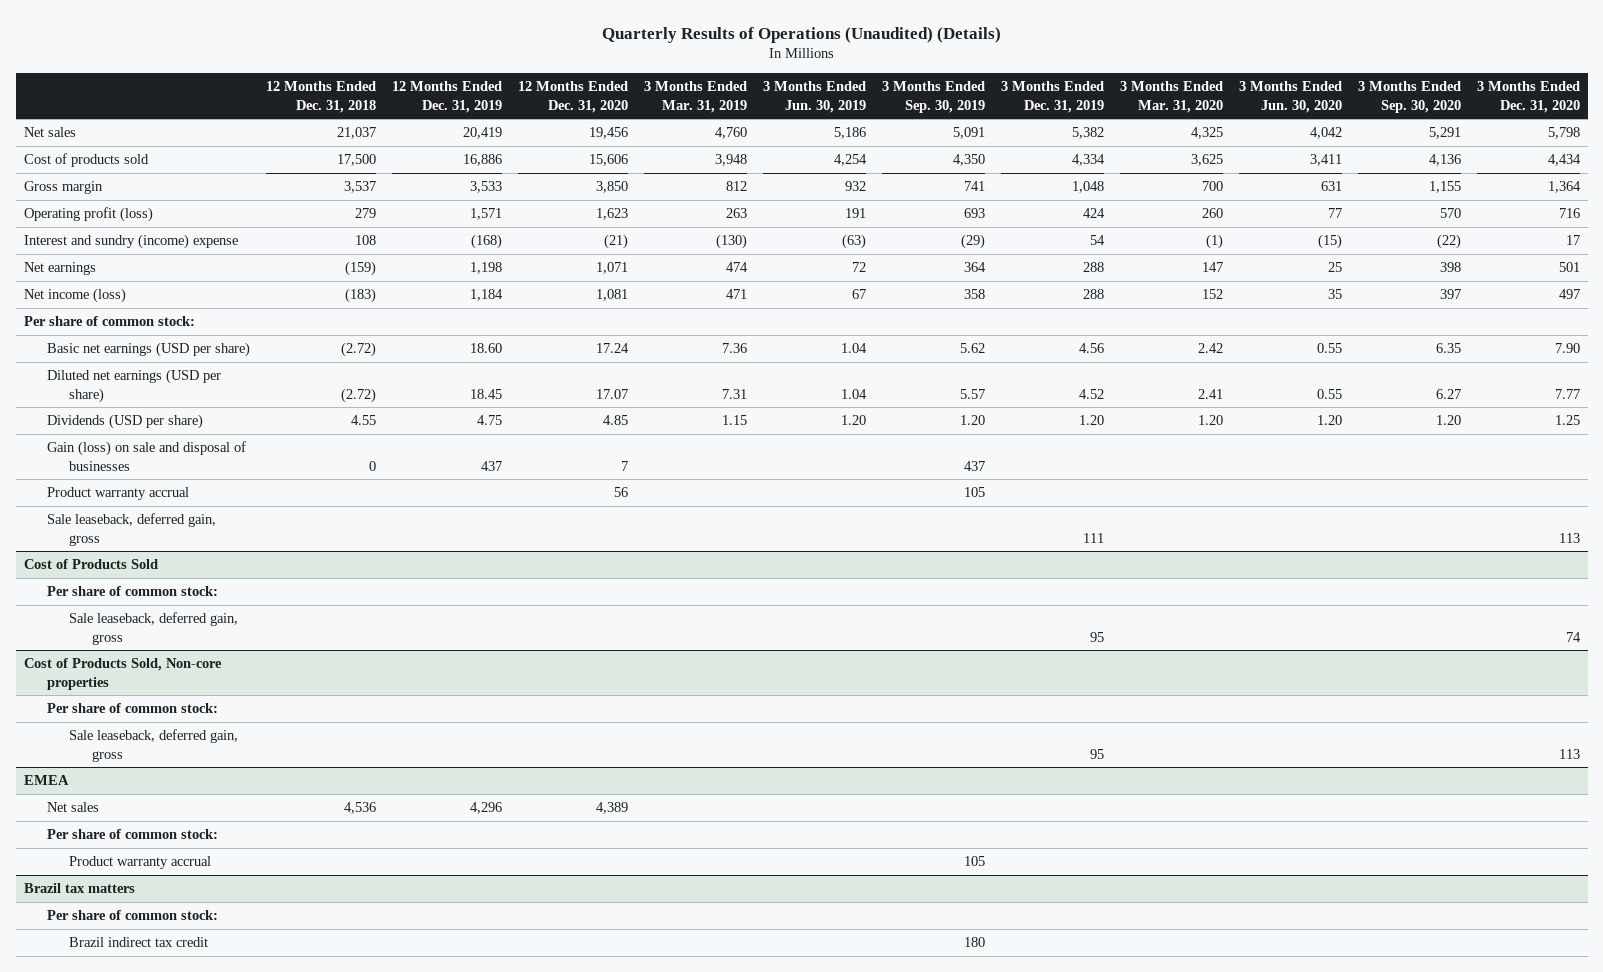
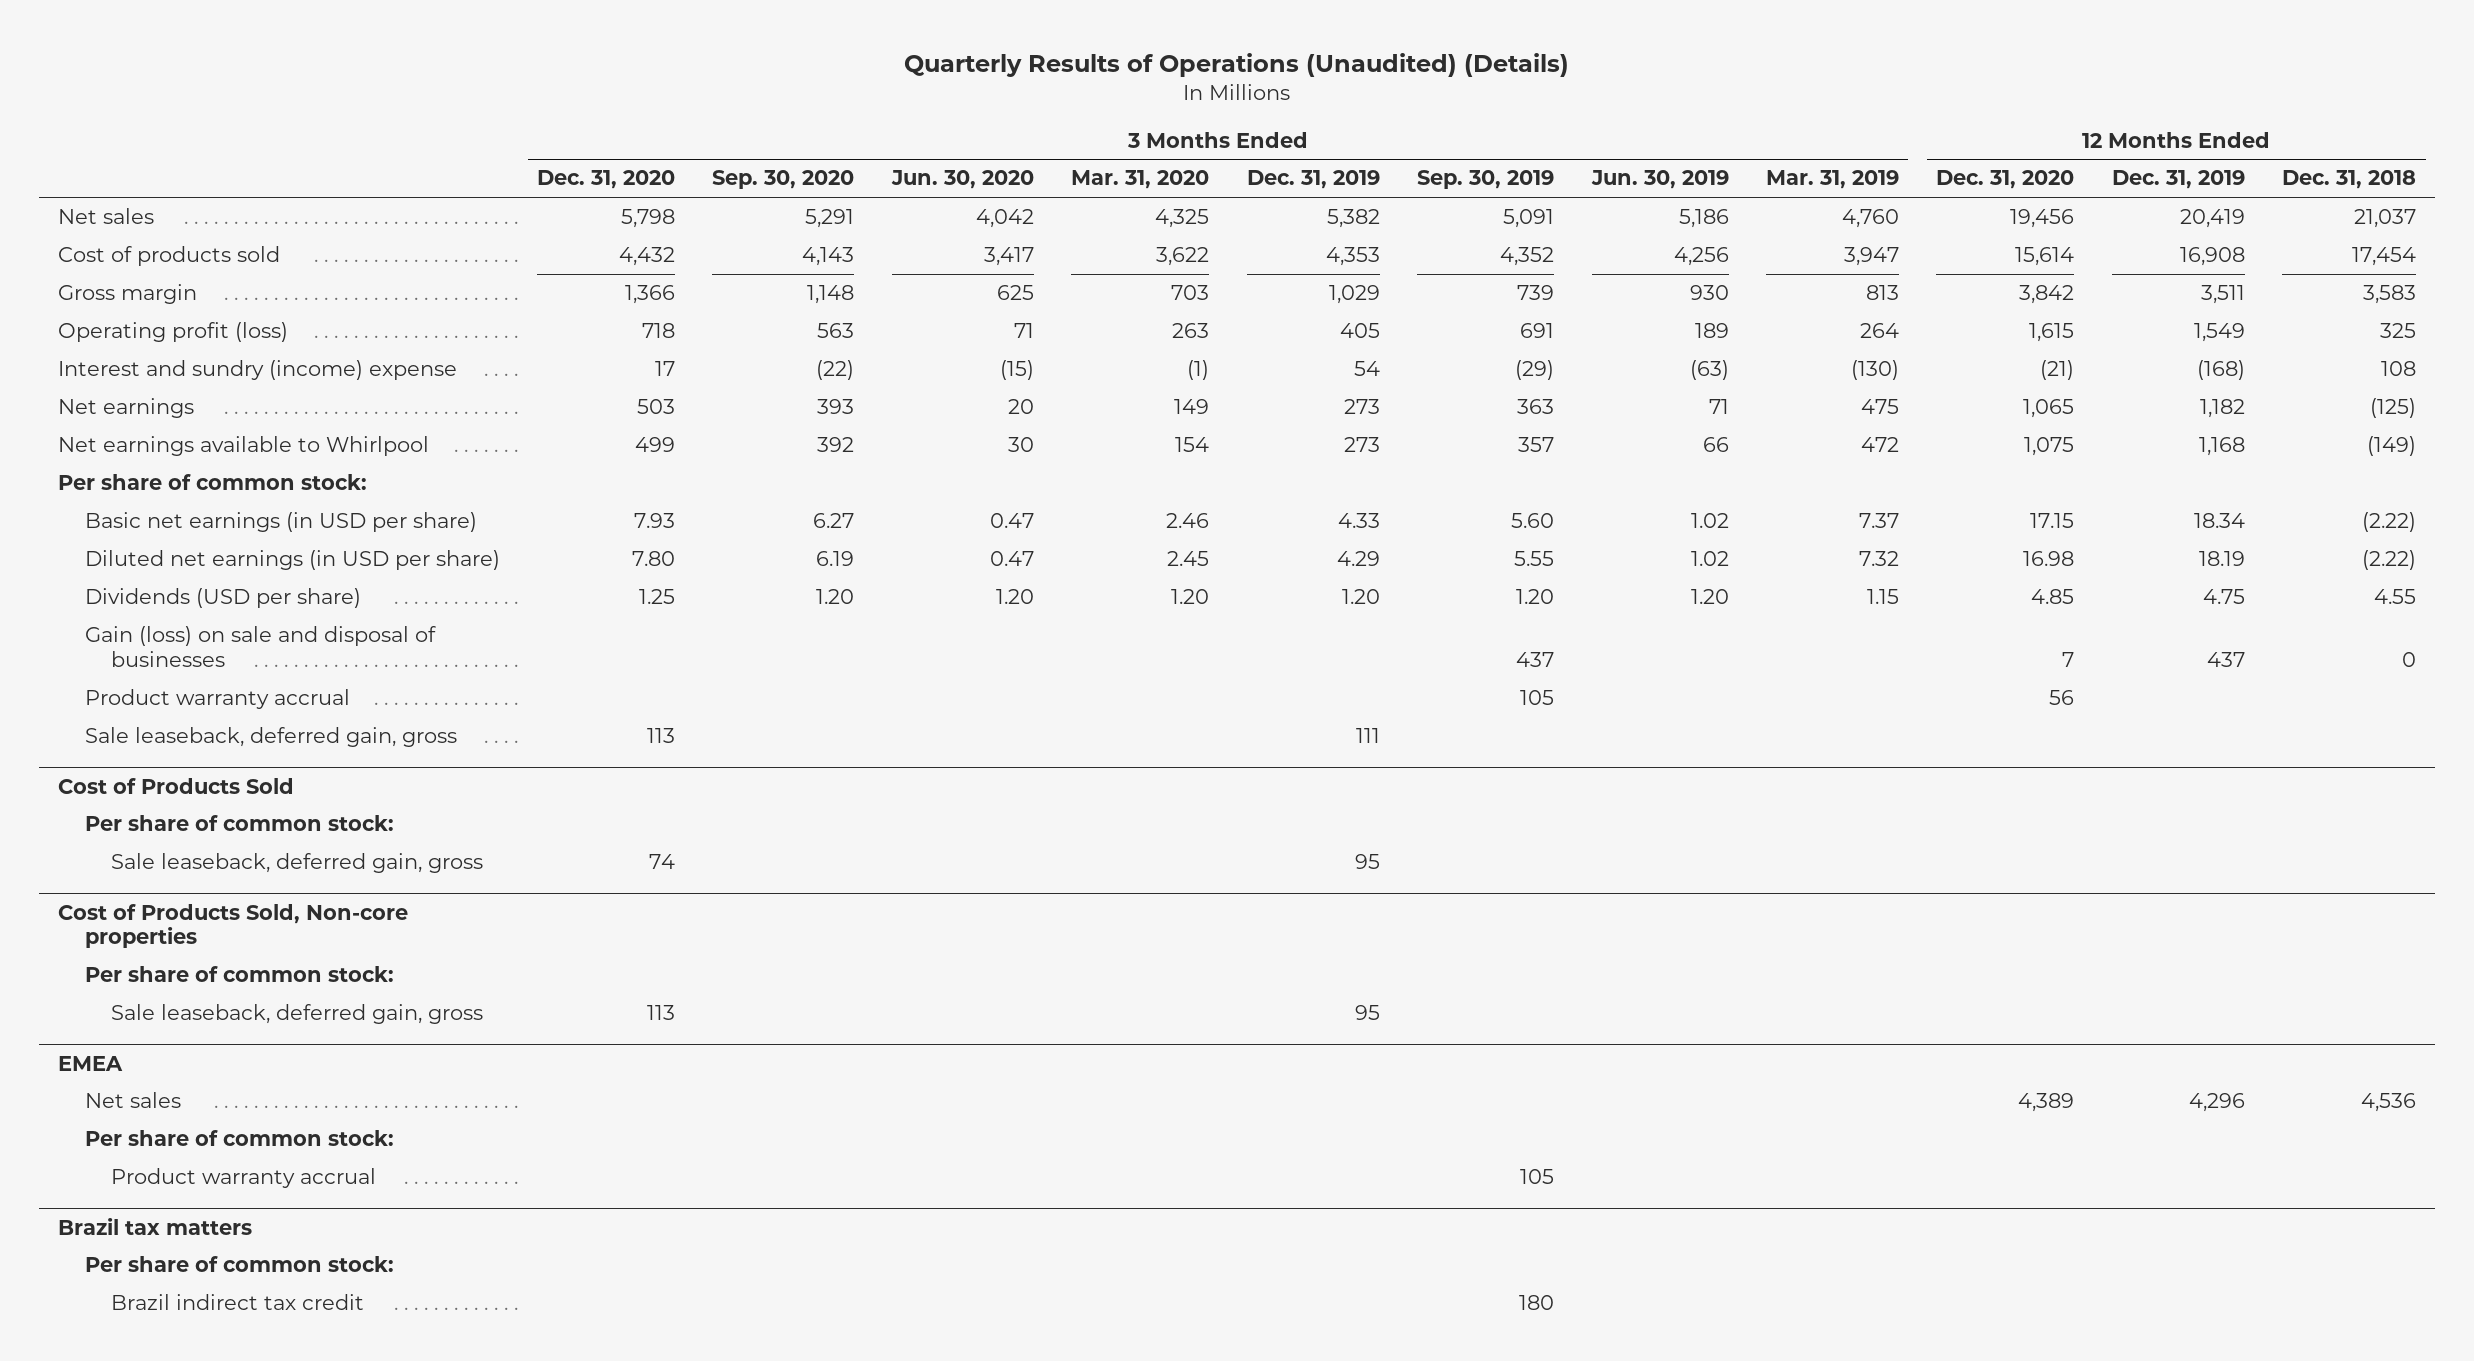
[336,154,376,167] 17,500 -> [2352,247,2417,267] 17,454
[462,154,502,167] 16,886 -> [2179,247,2245,267] 16,908
[588,154,628,167] 15,606 -> [2015,247,2075,267] 15,614
[714,154,747,167] 3,948 -> [1844,247,1900,267] 3,947
[833,154,867,167] 4,254 -> [1673,247,1729,267] 4,256
[952,154,985,167] 4,350 -> [1500,247,1555,267] 4,352
[1071,154,1105,167] 4,334 -> [1325,247,1380,267] 4,353
[1190,154,1223,167] 3,625 -> [1156,247,1210,267] 3,622
[1309,154,1342,167] 3,411 -> [983,247,1034,267] 3,417
[1428,154,1461,167] 4,136 -> [802,247,855,267] 4,143
[1547,154,1581,167] 4,434 -> [619,247,676,267] 4,432
[343,181,376,194] 3,537 -> [2363,285,2417,305] 3,583
[469,181,502,194] 3,533 -> [2200,285,2245,305] 3,511
[595,181,628,194] 3,850 -> [2019,285,2075,305] 3,842
[725,181,747,192] 812 -> [1866,285,1900,301] 813
[844,181,866,192] 932 -> [1689,285,1729,301] 930
[963,181,985,192] 741 -> [1517,285,1555,301] 739
[1071,181,1104,194] 1,048 -> [1328,285,1380,305] 1,029
[1201,181,1223,192] 700 -> [1171,285,1210,301] 703
[1320,181,1342,192] 631 -> [996,285,1034,301] 625
[1428,181,1461,194] 1,155 -> [807,285,855,305] 1,148
[1547,181,1581,194] 1,364 -> [625,285,676,305] 1,366
[354,208,376,219] 279 -> [2380,323,2417,339] 325
[469,208,502,221] 1,571 -> [2193,323,2245,343] 1,549
[595,208,628,221] 1,623 -> [2029,323,2075,343] 1,615
[725,208,747,219] 263 -> [1860,323,1900,339] 264
[844,208,866,219] 191 -> [1694,323,1729,339] 189
[963,208,985,219] 693 -> [1520,323,1555,339] 691
[1082,208,1105,219] 424 -> [1339,323,1380,339] 405
[1201,208,1223,219] 260 -> [1172,323,1210,339] 263
[1327,208,1342,219] 77 -> [1013,323,1034,339] 71
[1439,208,1461,219] 570 -> [817,323,855,339] 563
[1558,208,1580,219] 716 -> [642,323,676,339] 718
[23,288,126,304] Net income (loss) -> none
[344,261,376,277] (159) -> [2370,398,2417,419] (125)
[469,262,502,275] 1,198 -> [2199,399,2245,419] 1,182
[595,262,628,275] 1,071 -> [2023,399,2075,419] 1,065
[725,262,748,273] 474 -> [1861,399,1900,415] 475
[851,262,866,273] 72 -> [1708,399,1729,415] 71
[963,262,986,273] 364 -> [1517,399,1555,415] 363
[1082,262,1104,273] 288 -> [1343,399,1380,415] 273
[1201,262,1223,273] 147 -> [1174,399,1210,415] 149
[1327,262,1342,273] 25 -> [1007,399,1034,415] 20
[1439,262,1461,273] 398 -> [817,399,855,415] 393
[1558,262,1580,273] 501 -> [637,399,676,415] 503
none -> [57,436,429,457] Net earnings available to Whirlpool
[46,342,250,358] Basic net earnings (USD per share) -> [84,512,477,533] Basic net earnings (in USD per share)
[340,342,376,358] (2.72) -> [2362,512,2417,533] (2.22)
[469,343,502,354] 18.60 -> [2193,513,2245,529] 18.34
[595,343,629,354] 17.24 -> [2030,513,2075,529] 17.15
[721,343,747,354] 7.36 -> [1859,513,1900,529] 7.37
[840,343,867,354] 1.04 -> [1690,513,1729,529] 1.02
[959,343,985,354] 5.62 -> [1511,513,1555,529] 5.60
[1078,343,1104,354] 4.56 -> [1337,513,1380,529] 4.33
[1197,343,1223,354] 2.42 -> [1166,513,1210,529] 2.46
[1316,343,1342,354] 0.55 -> [989,513,1034,529] 0.47
[1435,343,1461,354] 6.35 -> [813,513,855,529] 6.27
[1554,343,1580,354] 7.90 -> [634,513,676,529] 7.93
[46,369,221,403] Diluted net earnings (USD per share) -> [84,550,500,571] Diluted net earnings (in USD per share)
[340,387,376,403] (2.72) -> [2362,550,2417,571] (2.22)
[469,388,502,399] 18.45 -> [2198,551,2245,567] 18.19
[595,388,628,399] 17.07 -> [2023,551,2075,567] 16.98
[721,388,747,399] 7.31 -> [1859,551,1900,567] 7.32
[840,388,867,399] 1.04 -> [1690,551,1729,567] 1.02
[959,388,985,399] 5.57 -> [1514,551,1555,567] 5.55
[1078,388,1104,399] 4.52 -> [1336,551,1380,567] 4.29
[1197,388,1223,399] 2.41 -> [1167,551,1210,567] 2.45
[1316,388,1342,399] 0.55 -> [989,551,1034,567] 0.47
[1435,388,1461,399] 6.27 -> [816,551,855,567] 6.19
[1554,388,1580,399] 7.77 -> [632,551,676,567] 7.80

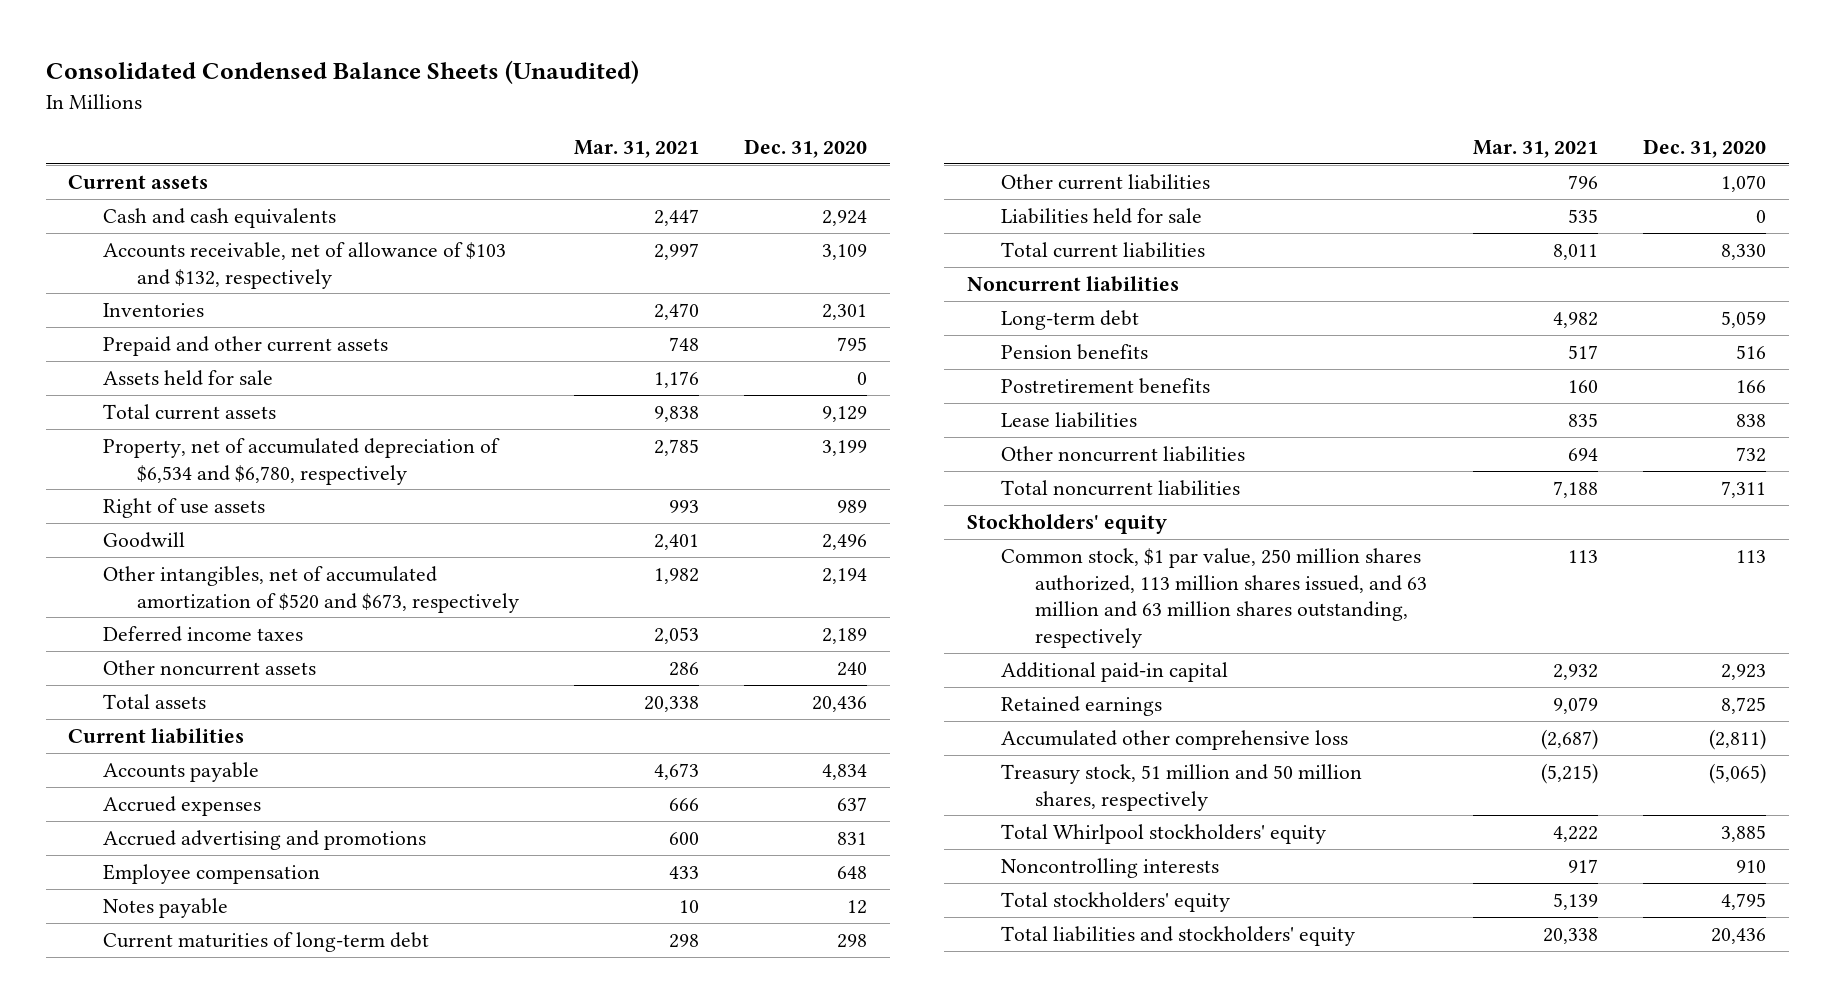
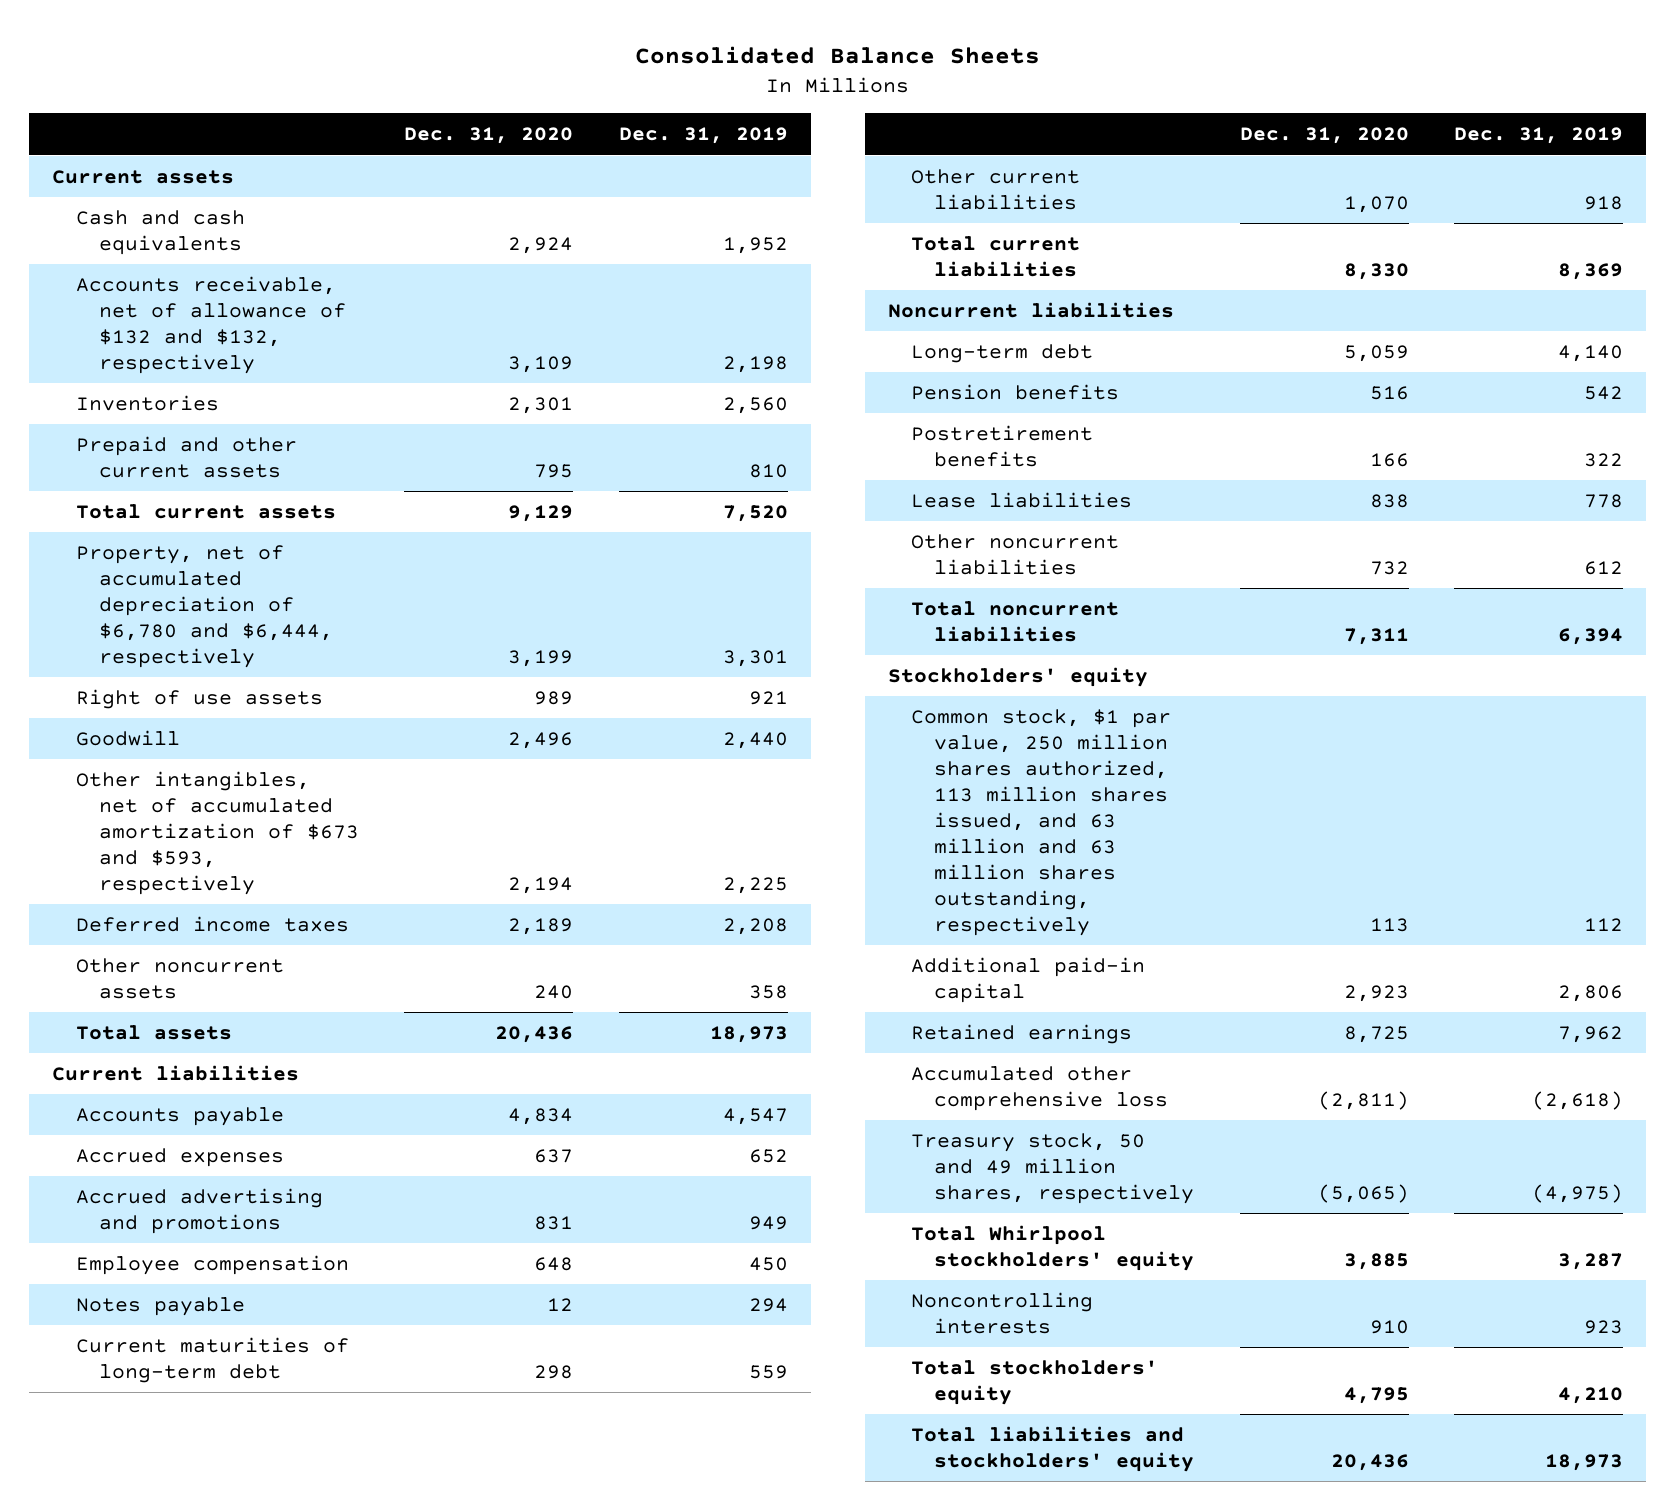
[45,60,639,85] Consolidated Condensed Balance Sheets (Unaudited) -> [634,45,1040,64] Consolidated Balance Sheets
[574,140,700,159] Mar. 31, 2021 -> none
none -> [619,127,789,145] Dec. 31, 2019
[102,241,506,289] Accounts receivable, net of allowance of $103 and $132, respectively -> [75,276,346,374] Accounts receivable, net of allowance of $132 and $132, respectively
[102,369,273,386] Assets held for sale -> none
[102,437,500,485] Property, net of accumulated depreciation of $6,534 and $6,780, respectively -> [75,545,333,668] Property, net of accumulated depreciation of $6,780 and $6,444, respectively
[102,565,519,613] Other intangibles, net of accumulated amortization of $520 and $673, respectively -> [75,771,359,895] Other intangibles, net of accumulated amortization of $673 and $593, respectively
[1001,207,1203,224] Liabilities held for sale -> none
[1001,763,1363,811] Treasury stock, 51 million and 50 million shares, respectively -> [910,1133,1195,1204] Treasury stock, 50 and 49 million shares, respectively

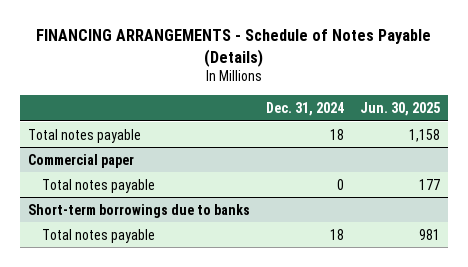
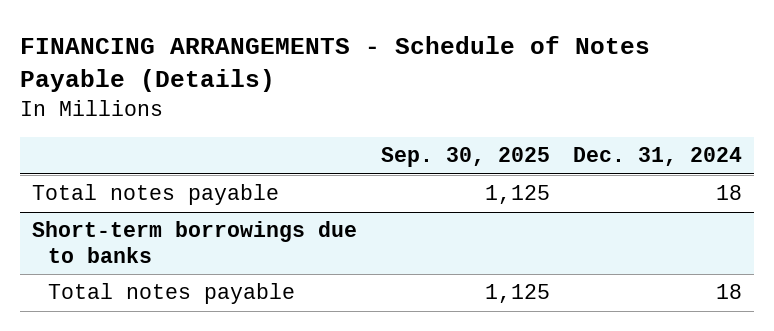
[360,101,441,116] Jun. 30, 2025 -> none
none -> [380,147,550,168] Sep. 30, 2025
[28,153,135,168] Commercial paper -> none
[42,178,156,193] Total notes payable -> none

